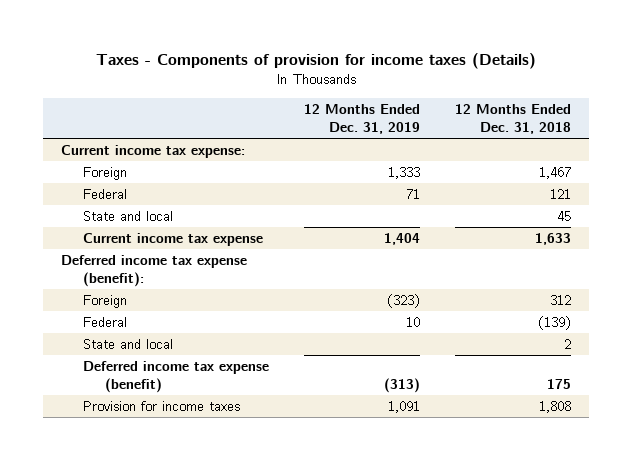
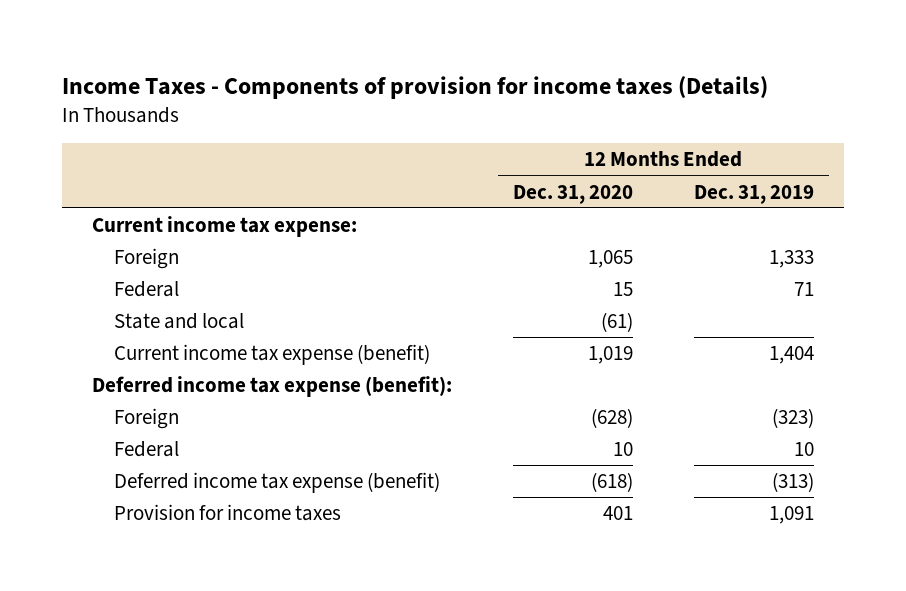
[96,52,537,69] Taxes - Components of provision for income taxes (Details) -> [62,76,769,100] Income Taxes - Components of provision for income taxes (Details)
[455,103,572,134] 12 Months Ended Dec. 31, 2018 -> none
none -> [513,184,634,204] Dec. 31, 2020
[82,233,263,247] Current income tax expense -> [114,344,431,366] Current income tax expense (benefit)
[82,339,173,350] State and local -> none

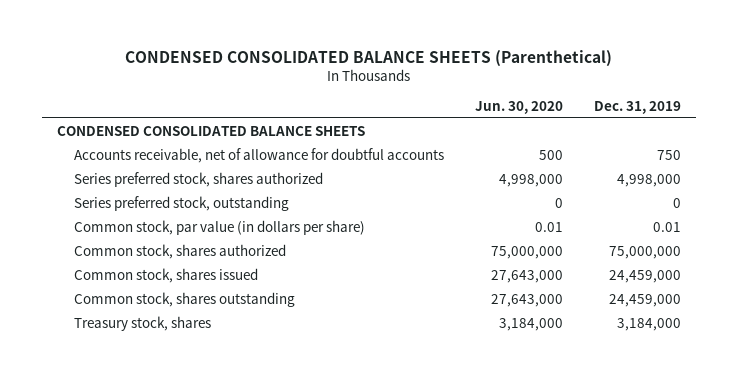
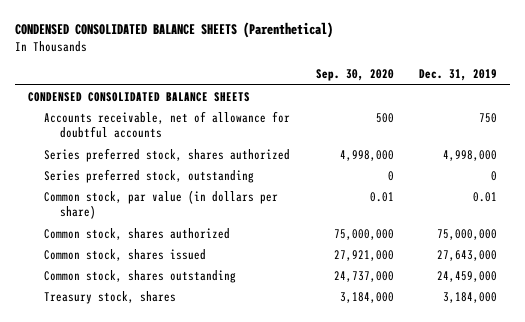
[475,101,564,115] Jun. 30, 2020 -> none
none -> [315,69,394,82] Sep. 30, 2020
[608,269,681,283] 24,459,000 -> [437,249,498,261] 27,643,000

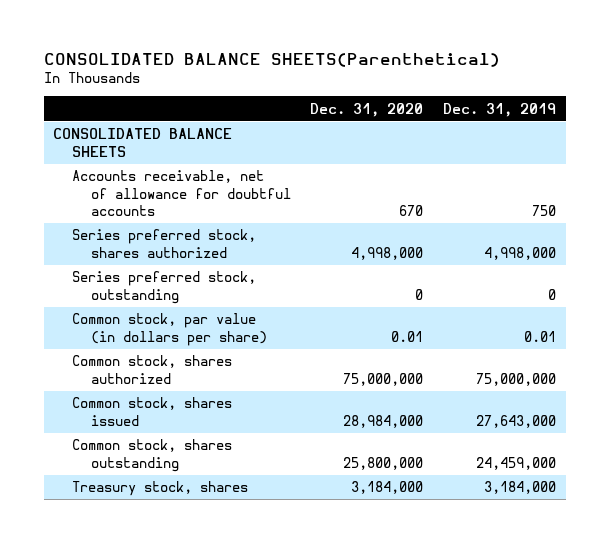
[15,22,334,39] CONDENSED CONSOLIDATED BALANCE SHEETS (Parenthetical) -> [43,52,500,67] CONSOLIDATED BALANCE SHEETS(Parenthetical)
[315,69,394,82] Sep. 30, 2020 -> none
none -> [310,102,424,117] Dec. 31, 2020
[28,91,251,102] CONDENSED CONSOLIDATED BALANCE SHEETS -> [53,128,233,157] CONSOLIDATED BALANCE SHEETS

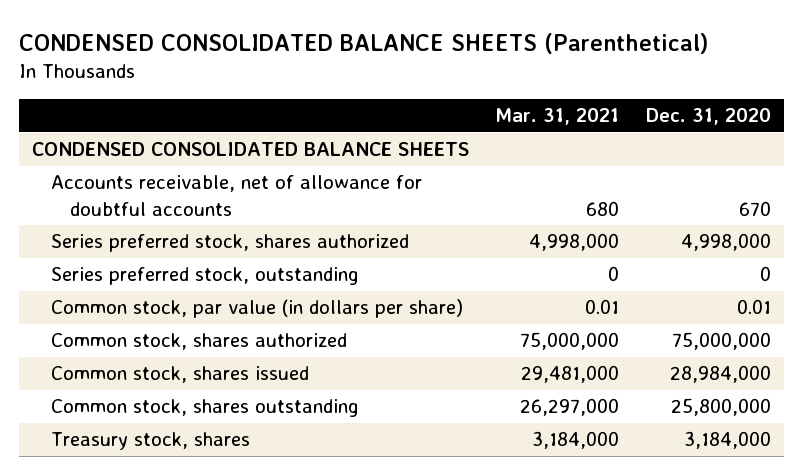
[43,52,500,67] CONSOLIDATED BALANCE SHEETS(Parenthetical) -> [18,32,708,54] CONDENSED CONSOLIDATED BALANCE SHEETS (Parenthetical)
[442,102,556,117] Dec. 31, 2019 -> none
none -> [495,108,620,126] Mar. 31, 2021
[53,128,233,157] CONSOLIDATED BALANCE SHEETS -> [32,142,470,157] CONDENSED CONSOLIDATED BALANCE SHEETS

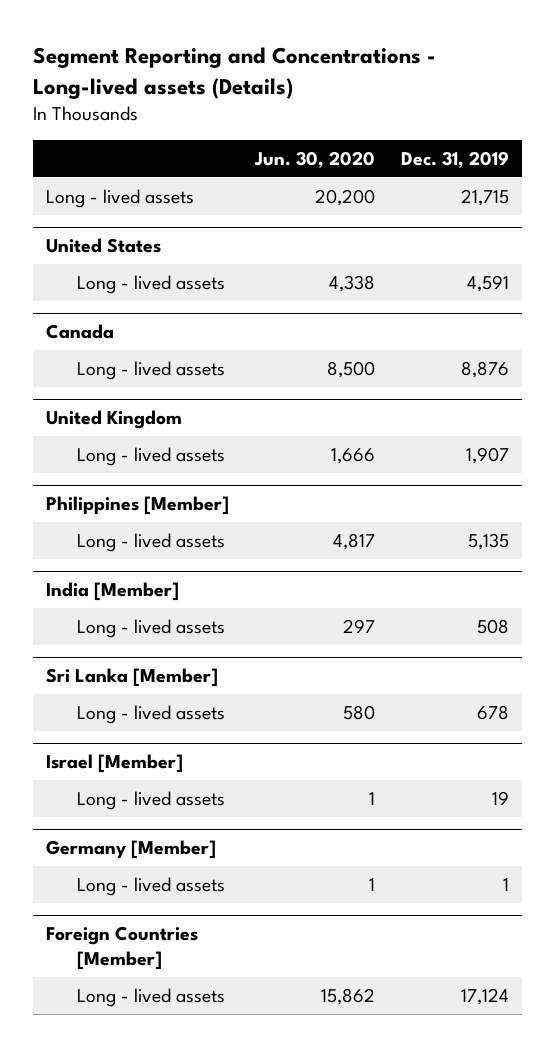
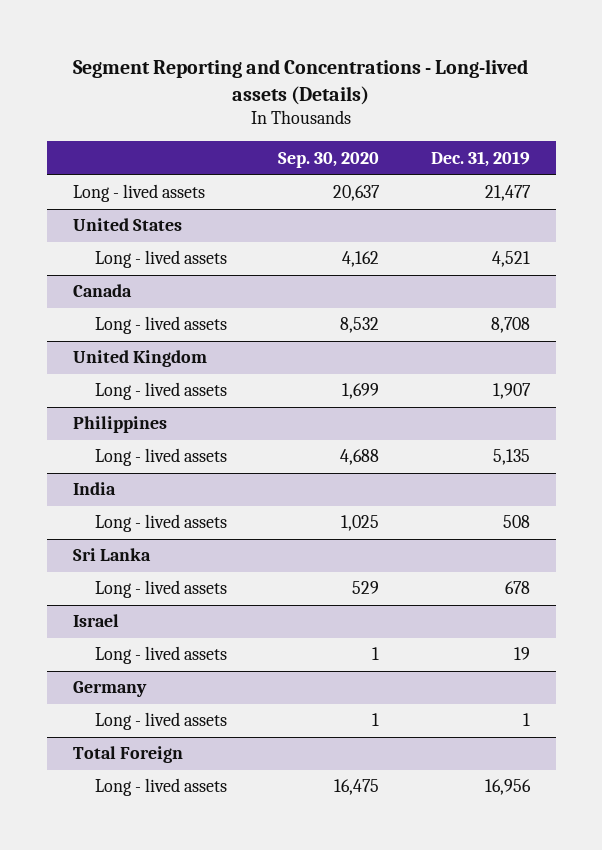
[253,150,375,168] Jun. 30, 2020 -> none
none -> [278,151,380,168] Sep. 30, 2020
[461,188,510,206] 21,715 -> [484,185,531,202] 21,477
[467,274,510,292] 4,591 -> [491,251,530,268] 4,521
[461,360,510,378] 8,876 -> [490,317,530,334] 8,708
[45,496,229,516] Philippines [Member] -> [72,416,167,434] Philippines
[45,582,179,602] India [Member] -> [72,482,116,496] India
[45,668,218,688] Sri Lanka [Member] -> [72,548,151,562] Sri Lanka
[45,754,183,774] Israel [Member] -> [72,614,119,628] Israel
[45,840,216,860] Germany [Member] -> [72,681,147,698] Germany
[45,926,198,970] Foreign Countries [Member] -> [72,746,183,764] Total Foreign
[461,987,510,1005] 17,124 -> [484,779,531,796] 16,956

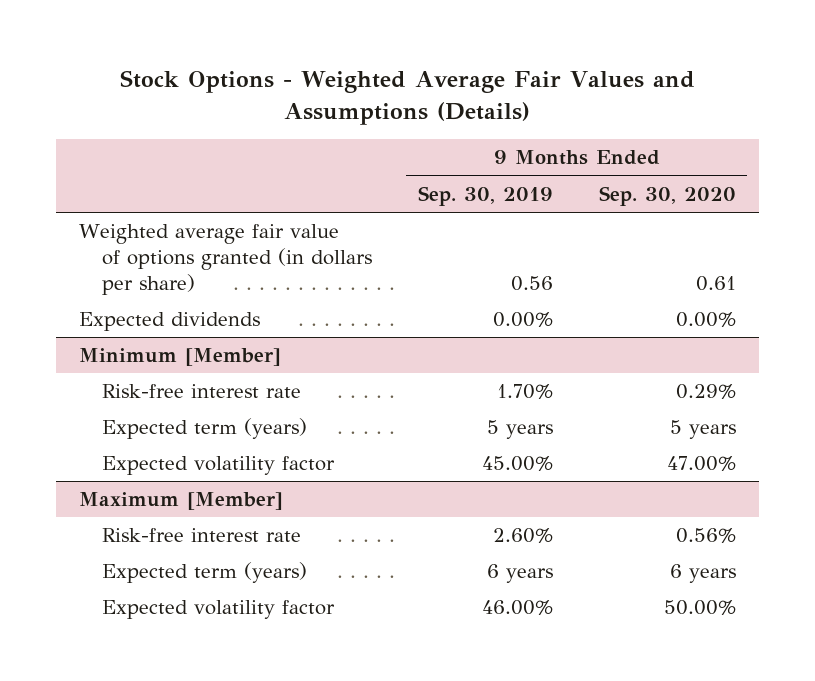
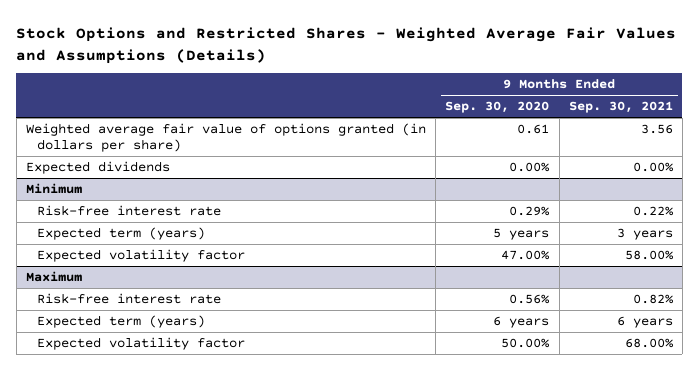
[120,70,696,125] Stock Options - Weighted Average Fair Values and Assumptions (Details) -> [16,26,677,64] Stock Options and Restricted Shares - Weighted Average Fair Values and Assumptions (Details)
[417,185,553,206] Sep. 30, 2019 -> none
none -> [568,101,673,114] Sep. 30, 2021
[78,348,281,367] Minimum [Member] -> [26,183,83,195] Minimum
[78,492,283,511] Maximum [Member] -> [26,271,83,283] Maximum

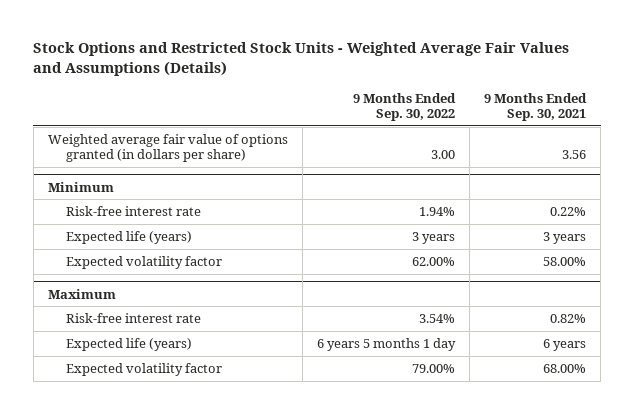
[16,26,677,64] Stock Options and Restricted Shares - Weighted Average Fair Values and Assumptions (Details) -> [33,42,570,76] Stock Options and Restricted Stock Units - Weighted Average Fair Values and Assumptions (Details)
[445,101,550,114] Sep. 30, 2020 -> none
none -> [352,92,456,121] 9 Months Ended Sep. 30, 2022
[26,161,171,175] Expected dividends -> none
[36,227,205,241] Expected term (years) -> [66,230,193,244] Expected life (years)
[36,315,205,329] Expected term (years) -> [66,337,193,351] Expected life (years)

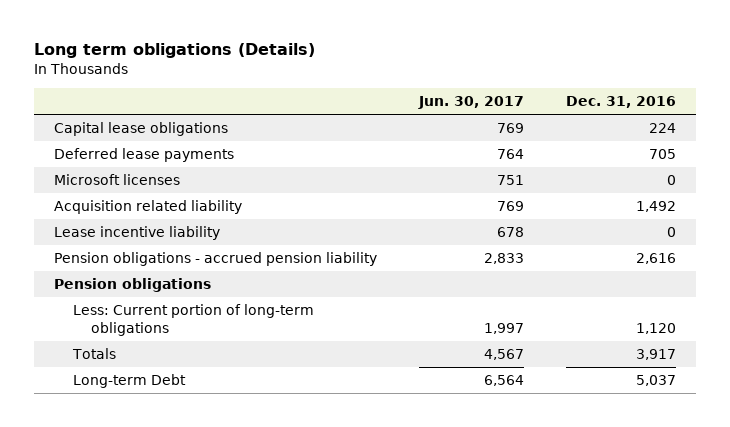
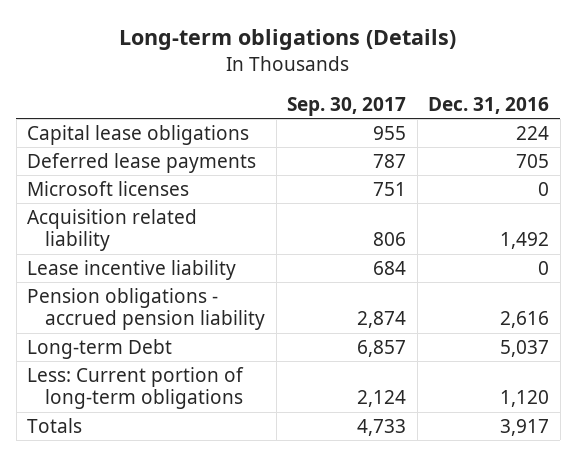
[33,43,315,59] Long term obligations (Details) -> [119,29,457,51] Long-term obligations (Details)
[418,96,525,110] Jun. 30, 2017 -> none
none -> [287,96,407,116] Sep. 30, 2017
[54,278,212,293] Pension obligations -> none
[72,374,186,389] Long-term Debt -> [27,338,173,359] Long-term Debt

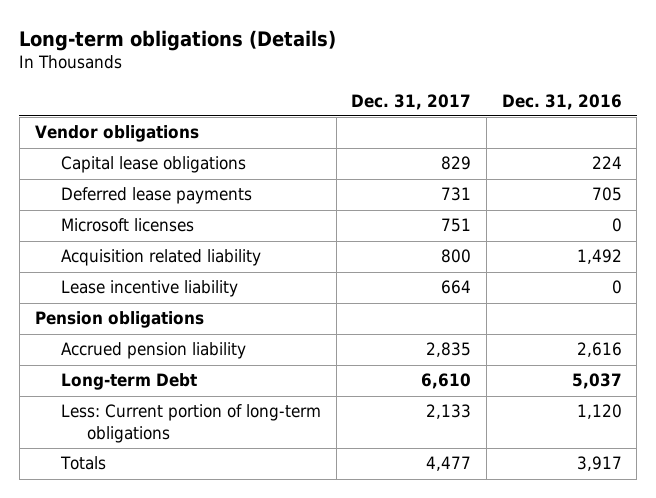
[287,96,407,116] Sep. 30, 2017 -> none
none -> [351,93,472,110] Dec. 31, 2017
none -> [34,125,199,143] Vendor obligations
none -> [34,311,204,329] Pension obligations
[27,287,266,331] Pension obligations - accrued pension liability -> [60,342,246,360] Accrued pension liability

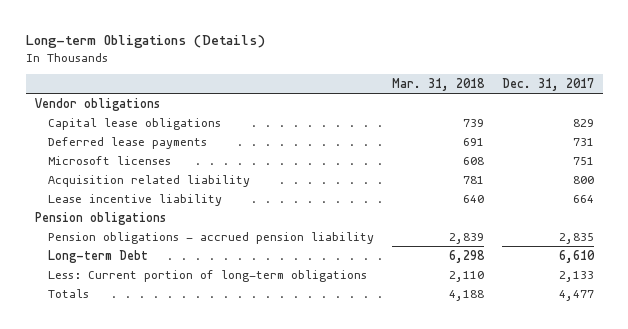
[19,29,337,51] Long-term obligations (Details) -> [25,35,265,49] Long-term Obligations (Details)
[501,93,622,110] Dec. 31, 2016 -> none
none -> [391,78,485,92] Mar. 31, 2018
[60,342,246,360] Accrued pension liability -> [47,231,374,244] Pension obligations - accrued pension liability

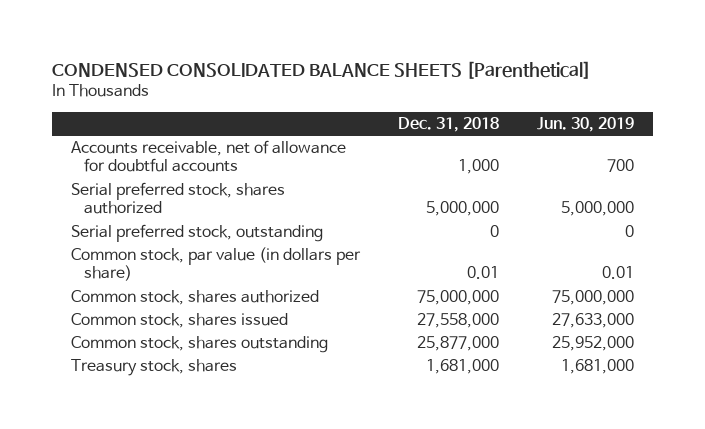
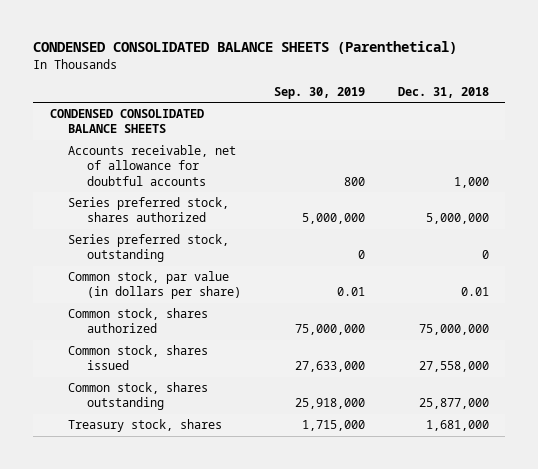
[51,60,591,79] CONDENSED CONSOLIDATED BALANCE SHEETS [Parenthetical] -> [33,41,458,55] CONDENSED CONSOLIDATED BALANCE SHEETS (Parenthetical)
[536,116,634,132] Jun. 30, 2019 -> none
none -> [274,86,366,99] Sep. 30, 2019
none -> [49,109,204,134] CONDENSED CONSOLIDATED BALANCE SHEETS
[70,182,285,215] Serial preferred stock, shares authorized -> [68,197,230,223] Series preferred stock, shares authorized
[70,224,323,243] Serial preferred stock, outstanding -> [68,234,230,263] Series preferred stock, outstanding

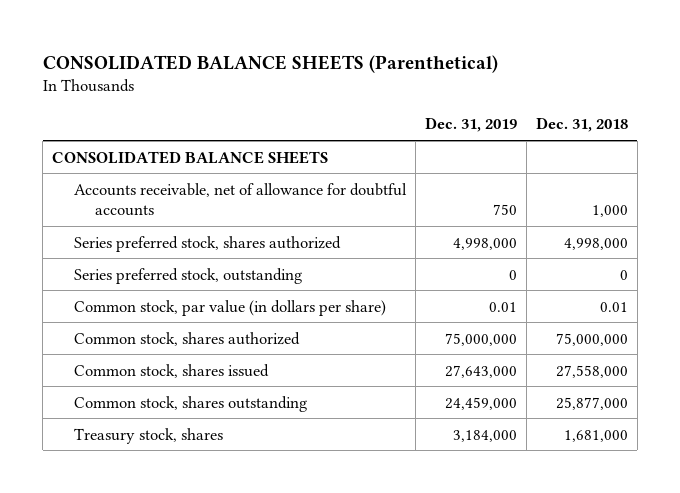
[33,41,458,55] CONDENSED CONSOLIDATED BALANCE SHEETS (Parenthetical) -> [42,54,498,73] CONSOLIDATED BALANCE SHEETS (Parenthetical)
[274,86,366,99] Sep. 30, 2019 -> none
none -> [424,117,517,133] Dec. 31, 2019
[49,109,204,134] CONDENSED CONSOLIDATED BALANCE SHEETS -> [52,150,329,164] CONSOLIDATED BALANCE SHEETS
[425,213,489,225] 5,000,000 -> [563,237,628,250] 4,998,000

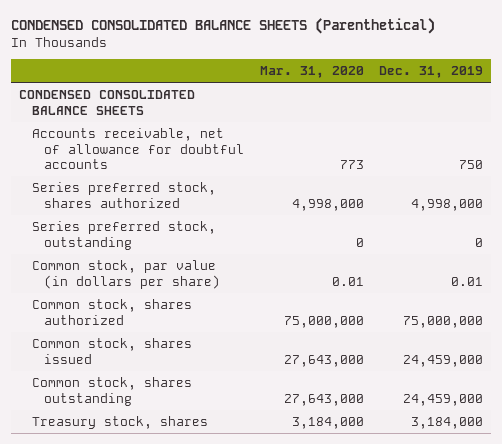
[42,54,498,73] CONSOLIDATED BALANCE SHEETS (Parenthetical) -> [11,18,436,35] CONDENSED CONSOLIDATED BALANCE SHEETS (Parenthetical)
[535,117,628,133] Dec. 31, 2018 -> none
none -> [259,66,364,79] Mar. 31, 2020
[52,150,329,164] CONSOLIDATED BALANCE SHEETS -> [19,89,196,115] CONDENSED CONSOLIDATED BALANCE SHEETS
[444,364,517,378] 27,643,000 -> [402,354,483,367] 24,459,000

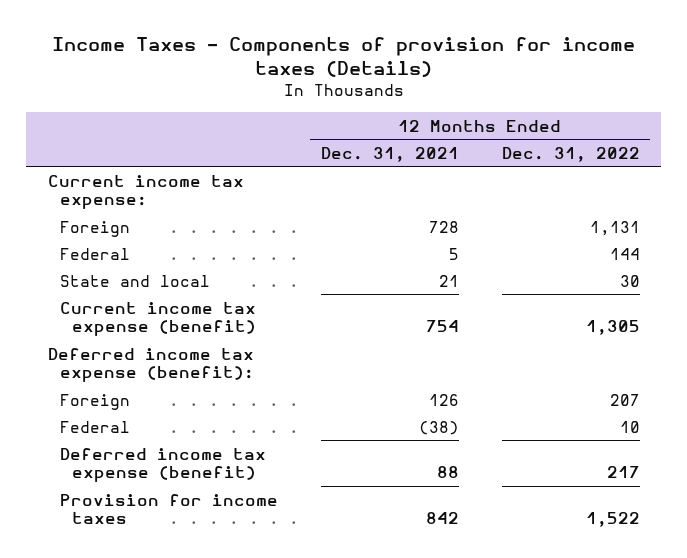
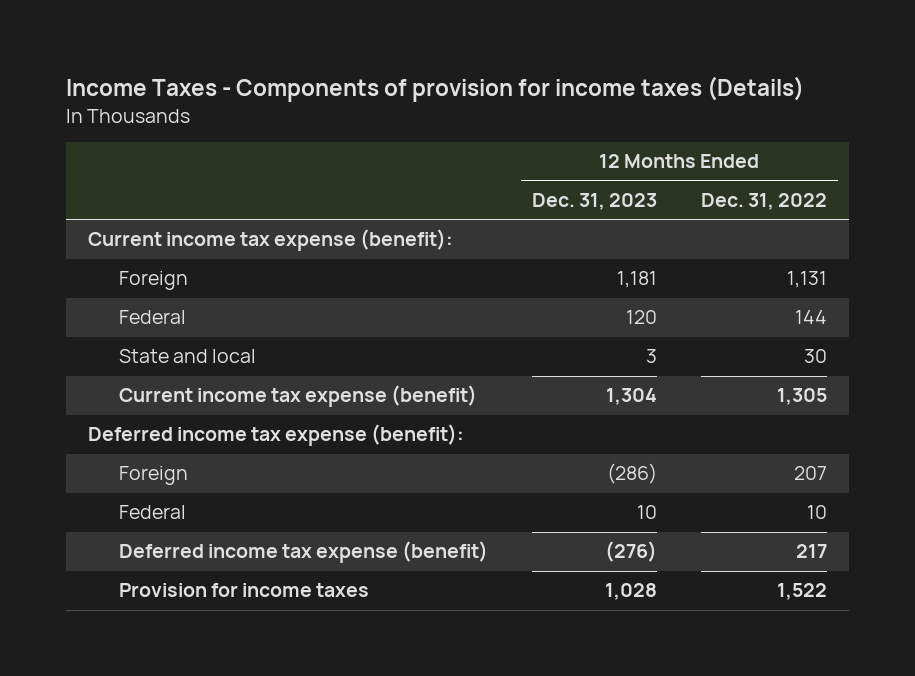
[320,146,459,162] Dec. 31, 2021 -> none
none -> [531,193,657,211] Dec. 31, 2023
[47,174,244,210] Current income tax expense: -> [88,229,454,252] Current income tax expense (benefit):

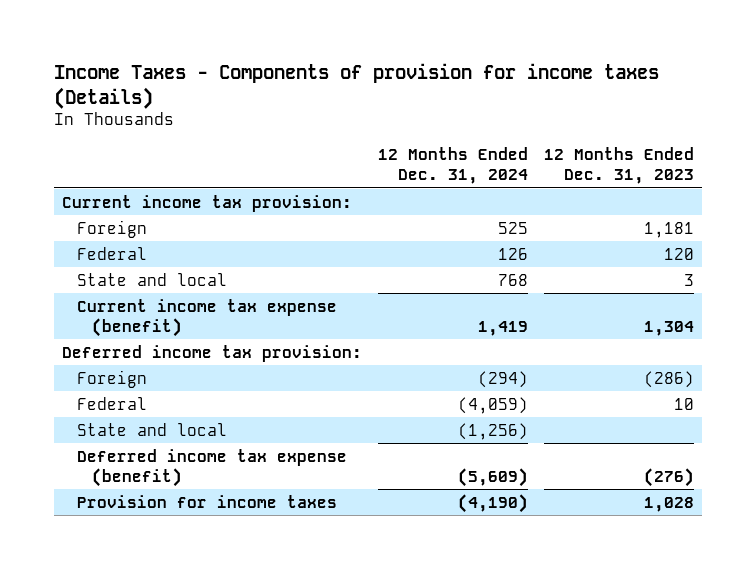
[700,193,827,211] Dec. 31, 2022 -> none
none -> [377,147,528,185] 12 Months Ended Dec. 31, 2024
[88,229,454,252] Current income tax expense (benefit): -> [61,194,352,212] Current income tax provision:
[88,424,465,447] Deferred income tax expense (benefit): -> [61,344,362,362] Deferred income tax provision:
none -> [76,422,227,436] State and local

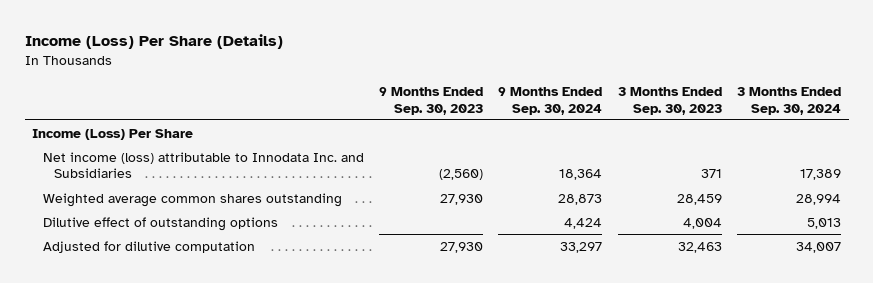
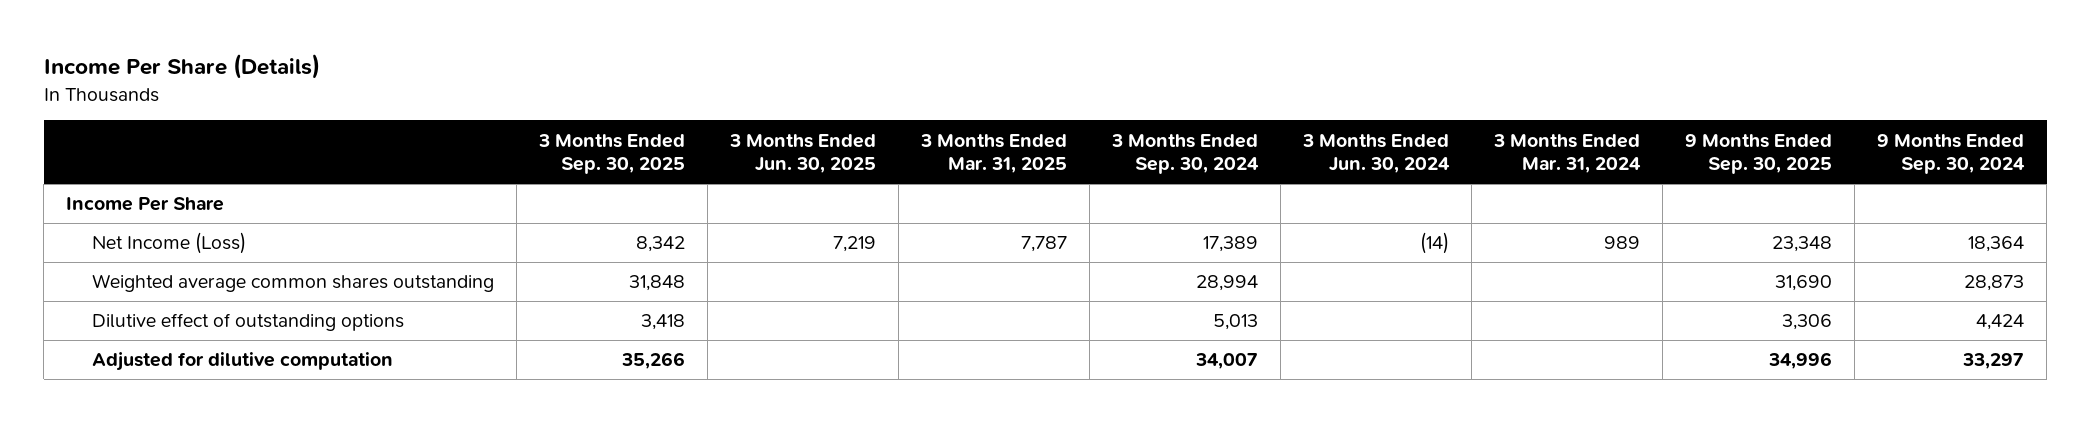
[24,34,283,50] Income (Loss) Per Share (Details) -> [43,54,320,80] Income Per Share (Details)
[379,87,484,115] 9 Months Ended Sep. 30, 2023 -> none
[617,87,722,115] 3 Months Ended Sep. 30, 2023 -> none
none -> [538,133,686,175] 3 Months Ended Sep. 30, 2025
none -> [729,133,877,174] 3 Months Ended Jun. 30, 2025
none -> [920,133,1068,174] 3 Months Ended Mar. 31, 2025
none -> [1302,133,1451,174] 3 Months Ended Jun. 30, 2024
none -> [1493,133,1642,174] 3 Months Ended Mar. 31, 2024
none -> [1685,133,1833,175] 9 Months Ended Sep. 30, 2025
[32,128,194,140] Income (Loss) Per Share -> [66,197,225,212] Income Per Share
[42,151,364,179] Net income (loss) attributable to Innodata Inc. and Subsidiaries -> [92,232,247,255] Net Income (Loss)

